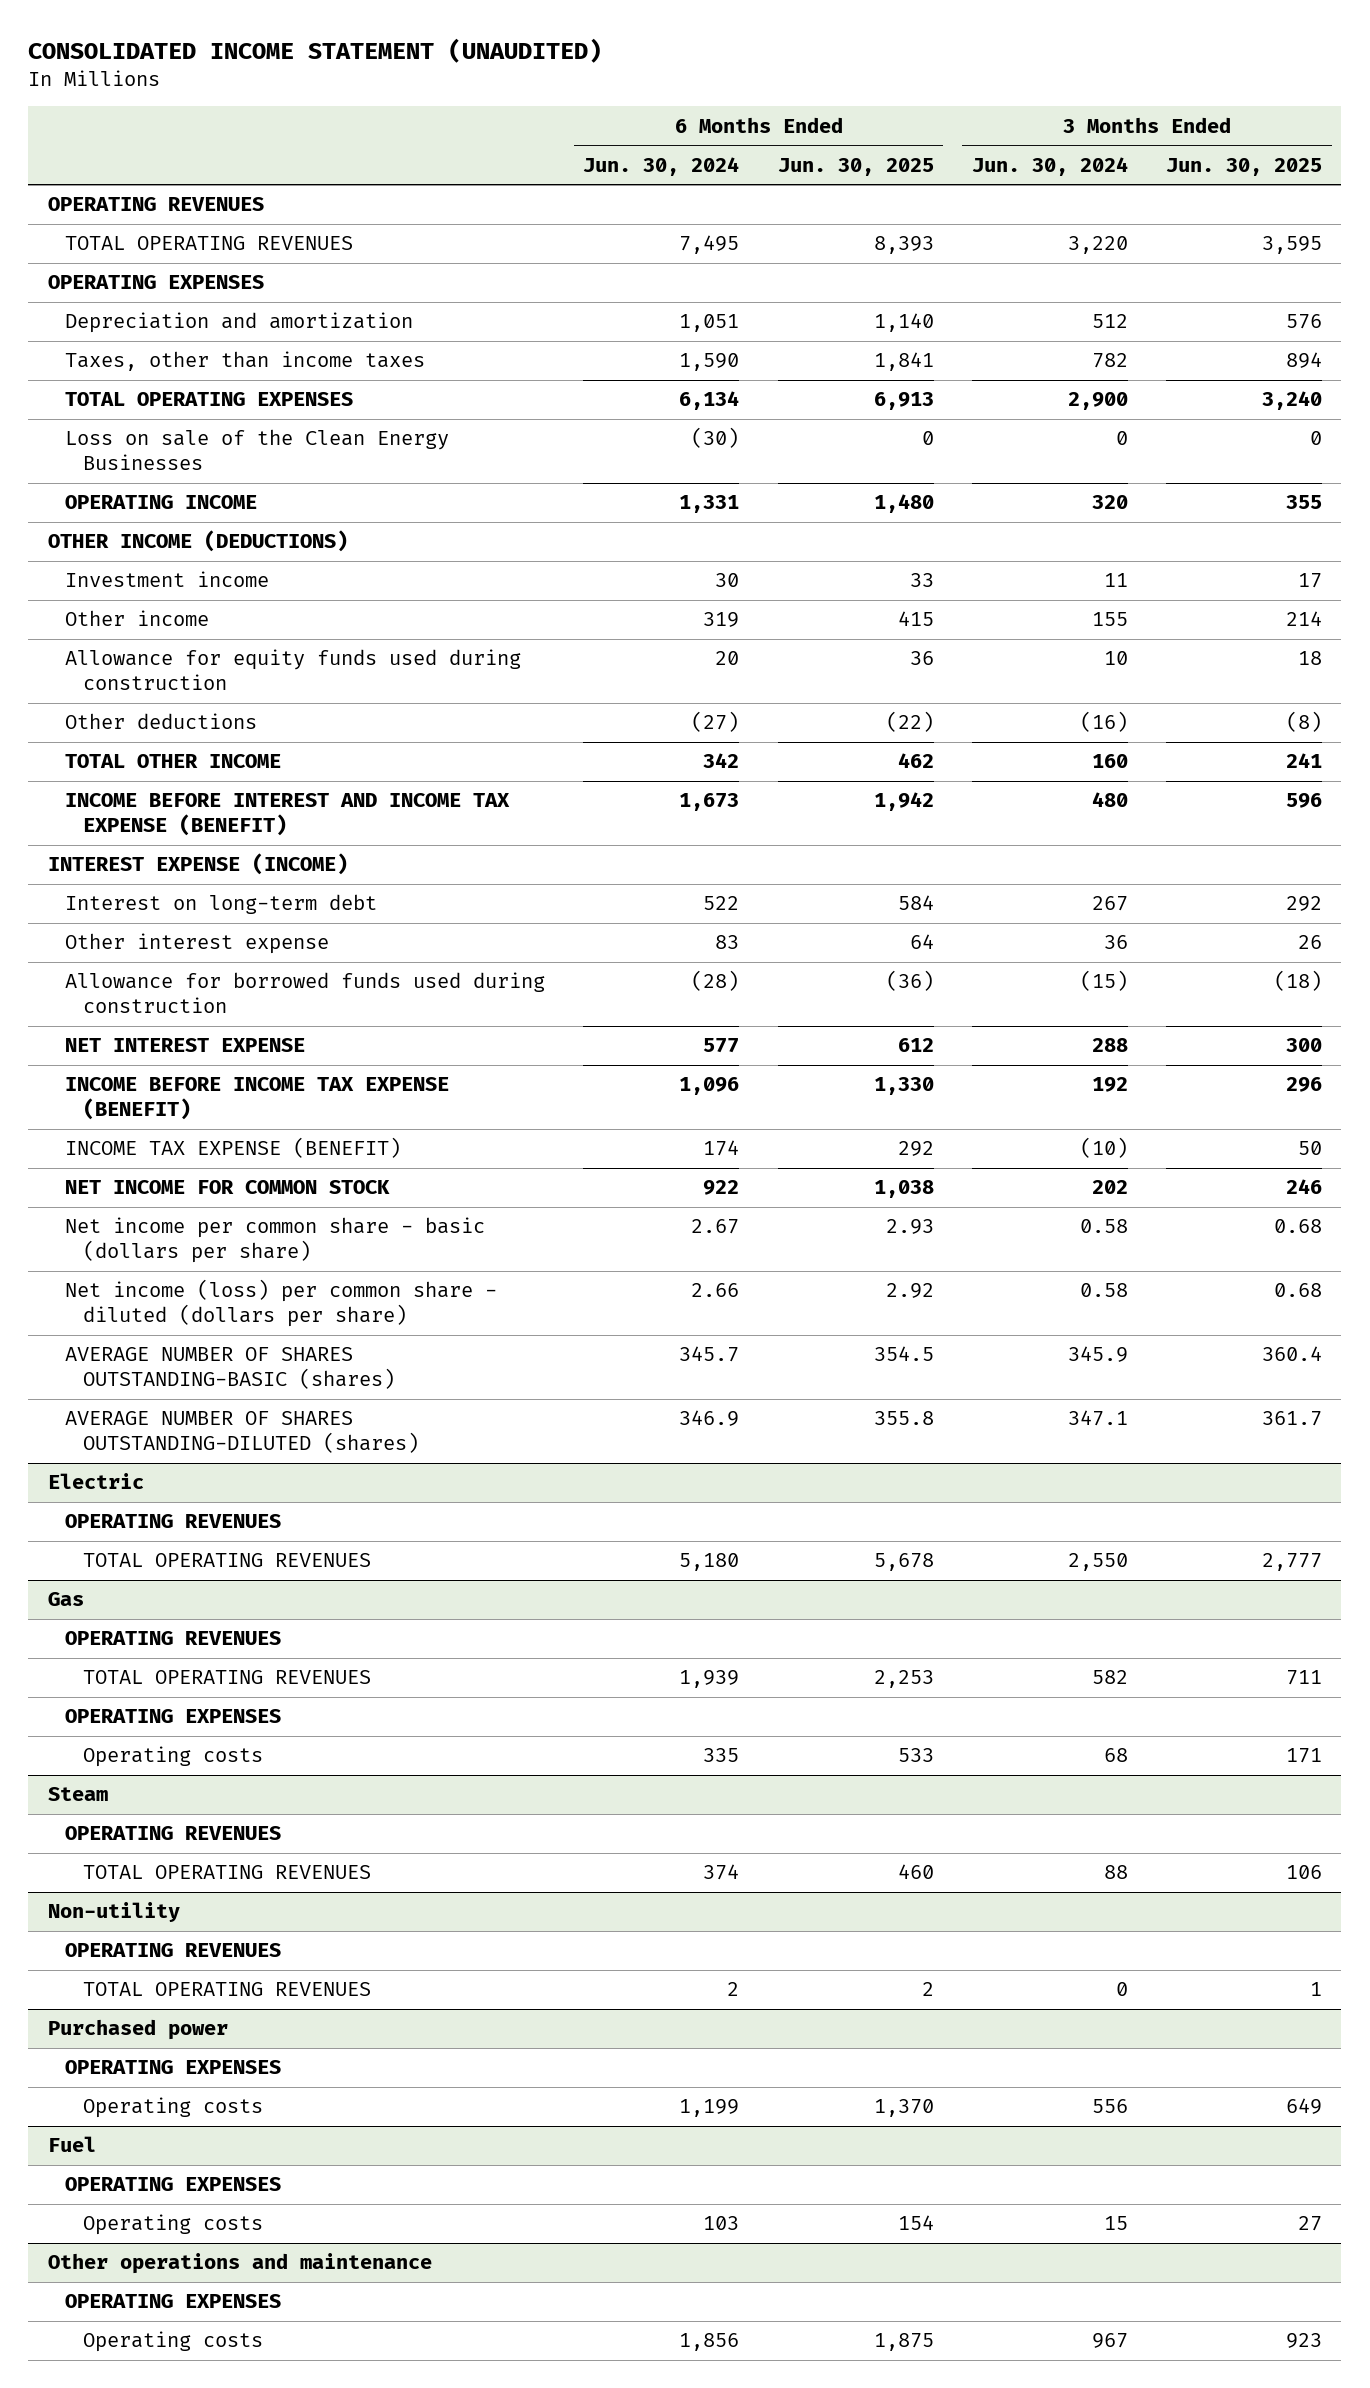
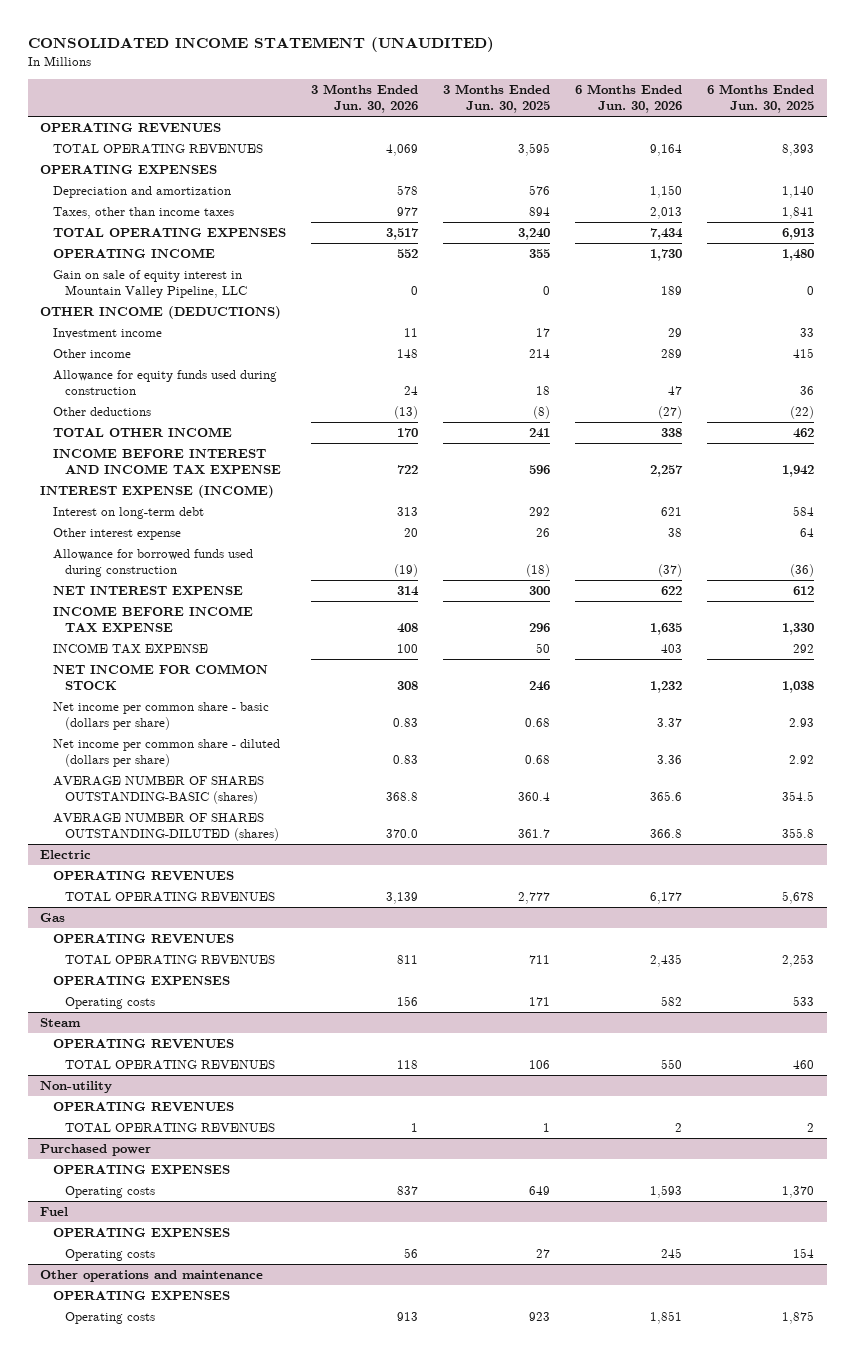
[583,156,740,176] Jun. 30, 2024 -> none
[971,156,1128,176] Jun. 30, 2024 -> none
none -> [310,83,418,114] 3 Months Ended Jun. 30, 2026
none -> [574,83,682,114] 6 Months Ended Jun. 30, 2026
[65,429,450,471] Loss on sale of the Clean Energy Businesses -> none
none -> [52,270,247,299] Gain on sale of equity interest in Mountain Valley Pipeline, LLC
[65,793,511,837] INCOME BEFORE INTEREST AND INCOME TAX EXPENSE (BENEFIT) -> [52,448,281,475] INCOME BEFORE INTEREST AND INCOME TAX EXPENSE
[65,1077,450,1121] INCOME BEFORE INCOME TAX EXPENSE (BENEFIT) -> [52,606,253,633] INCOME BEFORE INCOME TAX EXPENSE
[65,1137,402,1159] INCOME TAX EXPENSE (BENEFIT) -> [52,643,208,655] INCOME TAX EXPENSE
[65,1279,498,1328] Net income (loss) per common share - diluted (dollars per share) -> [52,739,280,768] Net income per common share - diluted (dollars per share)

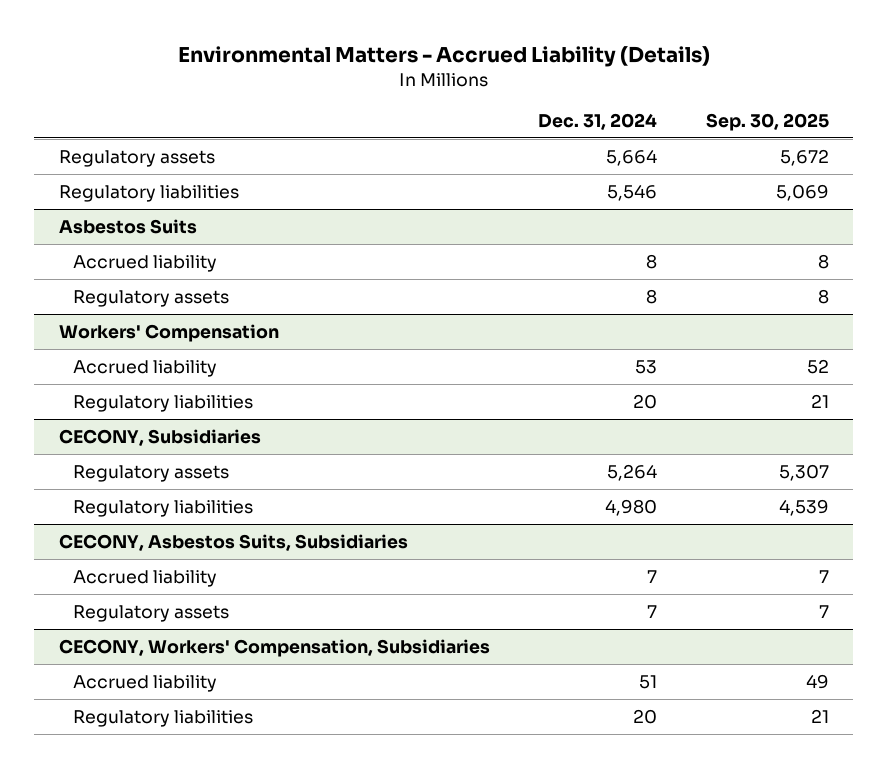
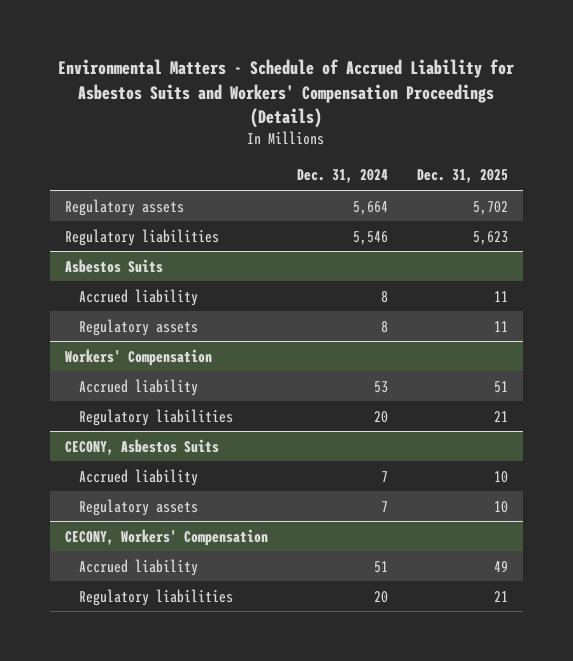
[177,45,710,67] Environmental Matters - Accrued Liability (Details) -> [58,59,515,128] Environmental Matters - Schedule of Accrued Liability for Asbestos Suits and Workers' Compensation Proceedings (Details)
[705,112,829,131] Sep. 30, 2025 -> none
none -> [417,169,509,184] Dec. 31, 2025
[58,428,261,446] CECONY, Subsidiaries -> none
[73,464,230,482] Regulatory assets -> none
[73,499,254,517] Regulatory liabilities -> none
[58,533,408,551] CECONY, Asbestos Suits, Subsidiaries -> [64,438,219,455] CECONY, Asbestos Suits
[58,638,490,657] CECONY, Workers' Compensation, Subsidiaries -> [64,528,268,546] CECONY, Workers' Compensation

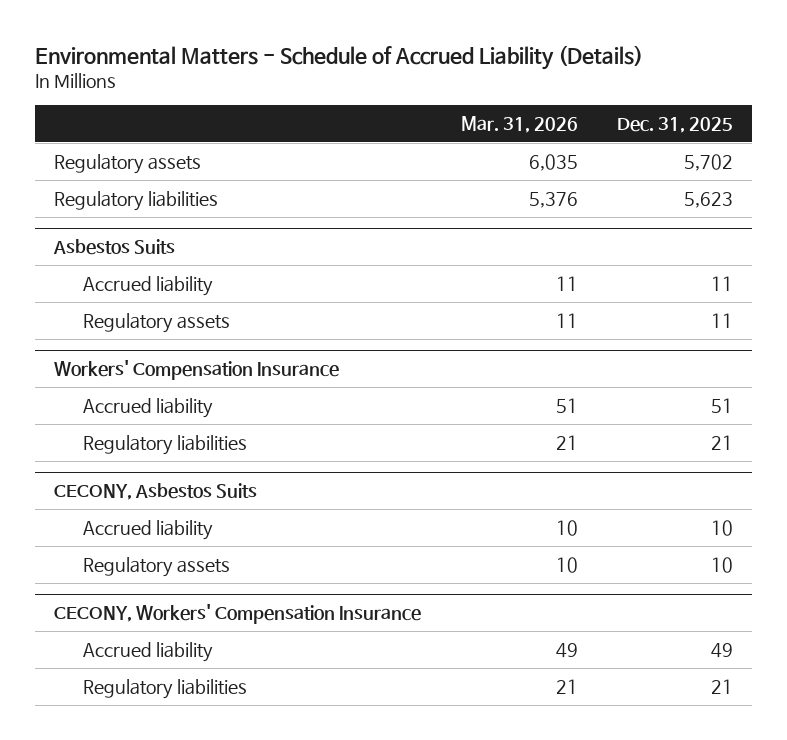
[58,59,515,128] Environmental Matters - Schedule of Accrued Liability for Asbestos Suits and Workers' Compensation Proceedings (Details) -> [34,44,643,70] Environmental Matters - Schedule of Accrued Liability (Details)
[296,169,388,184] Dec. 31, 2024 -> none
none -> [460,116,578,134] Mar. 31, 2026
[64,348,212,366] Workers' Compensation -> [54,360,340,381] Workers' Compensation Insurance
[64,528,268,546] CECONY, Workers' Compensation -> [54,604,422,625] CECONY, Workers' Compensation Insurance

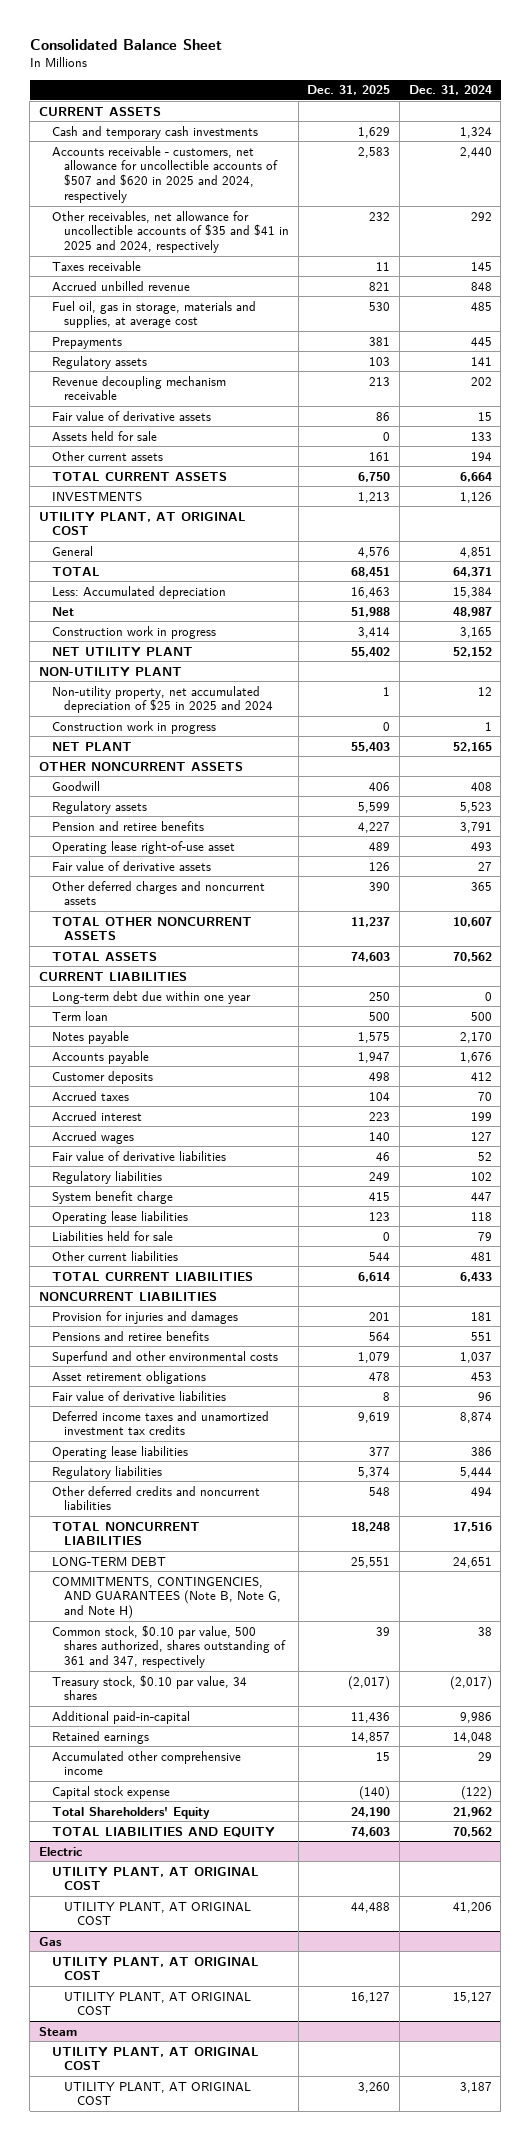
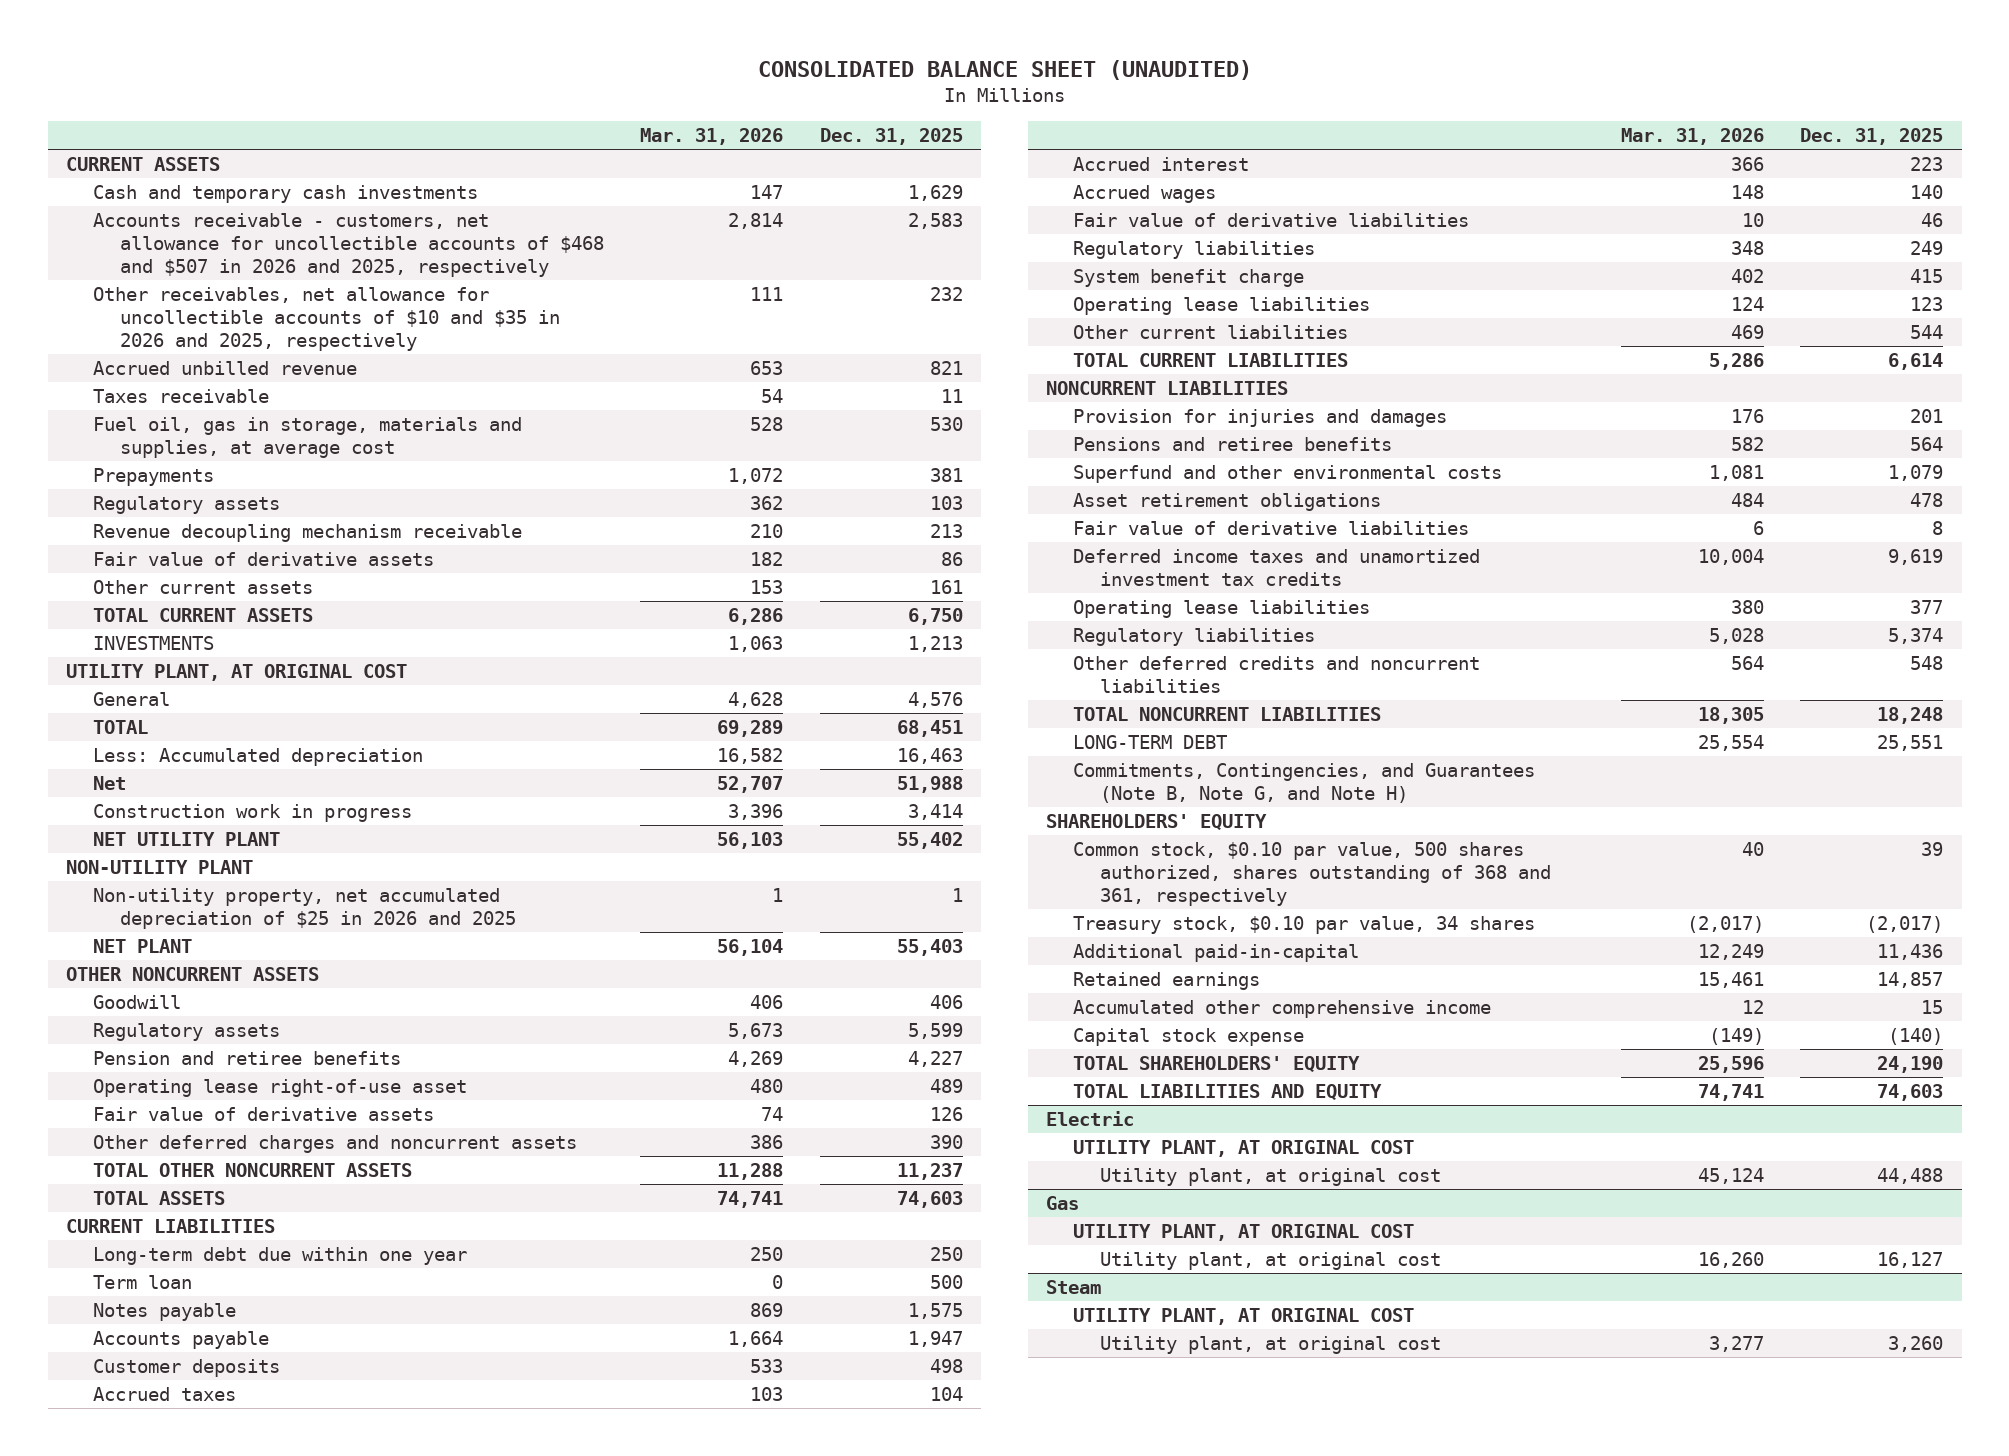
[29,38,222,50] Consolidated Balance Sheet -> [757,59,1252,80] CONSOLIDATED BALANCE SHEET (UNAUDITED)
[408,85,492,96] Dec. 31, 2024 -> none
none -> [640,128,784,146] Mar. 31, 2026
[51,145,279,203] Accounts receivable - customers, net allowance for uncollectible accounts of $507 and $620 in 2025 and 2024, respectively -> [92,212,604,277] Accounts receivable - customers, net allowance for uncollectible accounts of $468 and $507 in 2026 and 2025, respectively
[51,210,290,254] Other receivables, net allowance for uncollectible accounts of $35 and $41 in 2025 and 2024, respectively -> [92,286,560,351] Other receivables, net allowance for uncollectible accounts of $10 and $35 in 2026 and 2025, respectively
[51,260,141,271] Taxes receivable -> [92,388,269,403] Taxes receivable
[51,430,157,441] Assets held for sale -> none
[51,720,216,734] Construction work in progress -> none
[51,685,274,714] Non-utility property, net accumulated depreciation of $25 in 2025 and 2024 -> [92,887,516,929] Non-utility property, net accumulated depreciation of $25 in 2026 and 2025
[51,1230,173,1241] Liabilities held for sale -> none
[51,1576,282,1620] COMMITMENTS, CONTINGENCIES, AND GUARANTEES (Note B, Note G, and Note H) -> [1073,762,1536,803] Commitments, Contingencies, and Guarantees (Note B, Note G, and Note H)
none -> [1046,813,1268,830] SHAREHOLDERS' EQUITY
[51,1624,287,1669] Common stock, $0.10 par value, 500 shares authorized, shares outstanding of 361 and 347, respectively -> [1073,841,1552,906] Common stock, $0.10 par value, 500 shares authorized, shares outstanding of 368 and 361, respectively
[51,1806,210,1819] Total Shareholders' Equity -> [1073,1055,1361,1072] TOTAL SHAREHOLDERS' EQUITY
[64,1901,252,1926] UTILITY PLANT, AT ORIGINAL COST -> [1100,1167,1442,1186] Utility plant, at original cost
[64,1991,252,2016] UTILITY PLANT, AT ORIGINAL COST -> [1100,1251,1442,1270] Utility plant, at original cost
[64,2081,252,2106] UTILITY PLANT, AT ORIGINAL COST -> [1100,1335,1442,1354] Utility plant, at original cost

